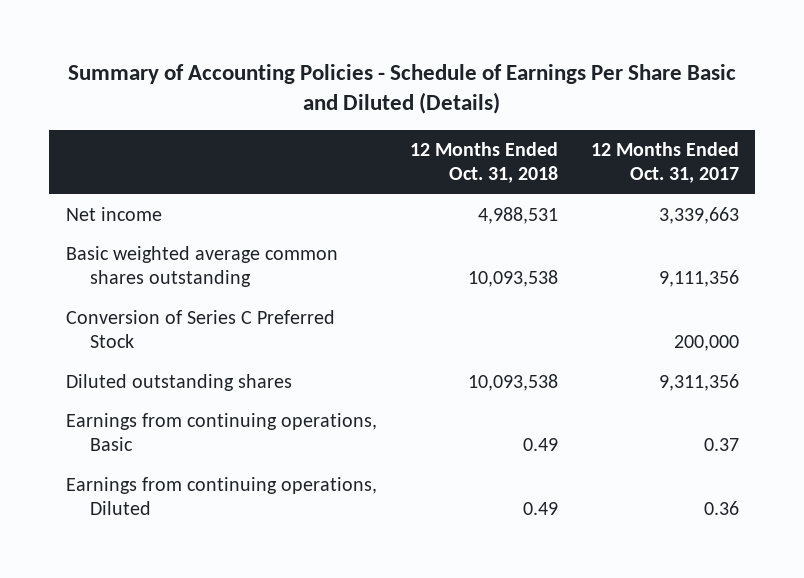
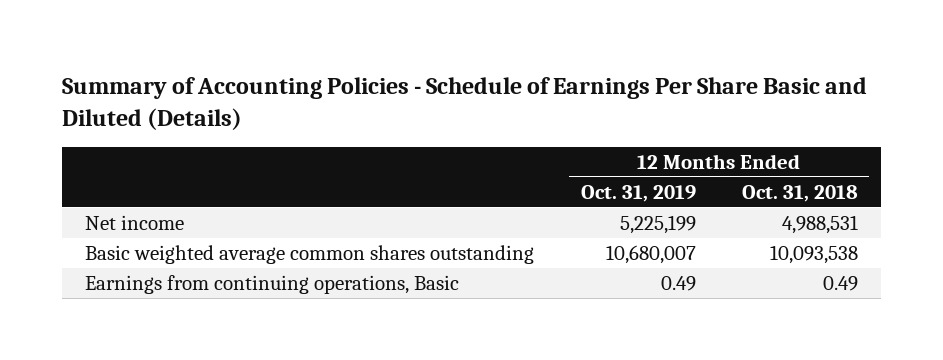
[590,142,739,184] 12 Months Ended Oct. 31, 2017 -> none
none -> [580,184,696,202] Oct. 31, 2019
[65,310,335,349] Conversion of Series C Preferred Stock -> none
[65,374,292,392] Diluted outstanding shares -> none
[65,477,377,516] Earnings from continuing operations, Diluted -> none

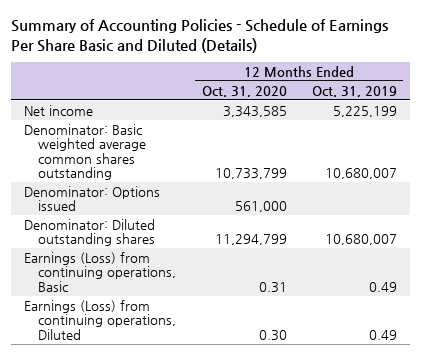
[741,184,858,202] Oct. 31, 2018 -> none
none -> [201,85,287,97] Oct. 31, 2020
[85,244,535,264] Basic weighted average common shares outstanding -> [23,123,147,181] Denominator: Basic weighted average common shares outstanding
none -> [23,185,160,212] Denominator: Options issued
none -> [23,218,156,247] Denominator: Diluted outstanding shares
[85,274,460,294] Earnings from continuing operations, Basic -> [23,251,177,292] Earnings (Loss) from continuing operations, Basic
none -> [23,299,177,340] Earnings (Loss) from continuing operations, Diluted

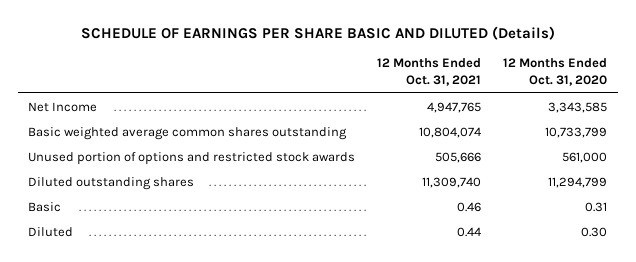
[11,19,389,53] Summary of Accounting Policies - Schedule of Earnings Per Share Basic and Diluted (Details) -> [80,25,555,40] SCHEDULE OF EARNINGS PER SHARE BASIC AND DILUTED (Details)
[311,85,397,97] Oct. 31, 2019 -> none
none -> [377,58,482,87] 12 Months Ended Oct. 31, 2021
[23,104,93,116] Net income -> [28,101,98,112] Net Income
[23,123,147,181] Denominator: Basic weighted average common shares outstanding -> [28,126,348,140] Basic weighted average common shares outstanding
[23,185,160,212] Denominator: Options issued -> [28,151,356,165] Unused portion of options and restricted stock awards
[23,218,156,247] Denominator: Diluted outstanding shares -> [28,176,195,190] Diluted outstanding shares
[23,251,177,292] Earnings (Loss) from continuing operations, Basic -> [28,201,62,212] Basic
[23,299,177,340] Earnings (Loss) from continuing operations, Diluted -> [28,226,74,237] Diluted

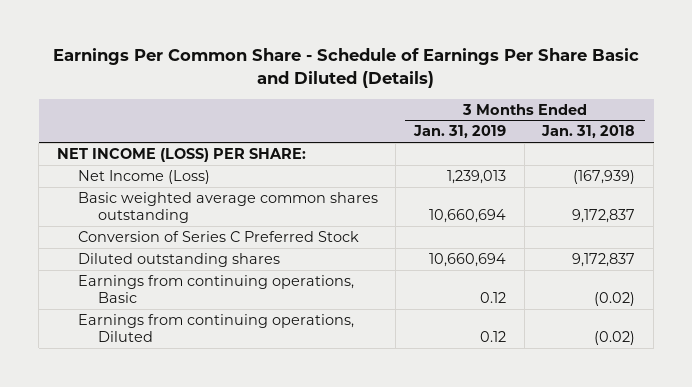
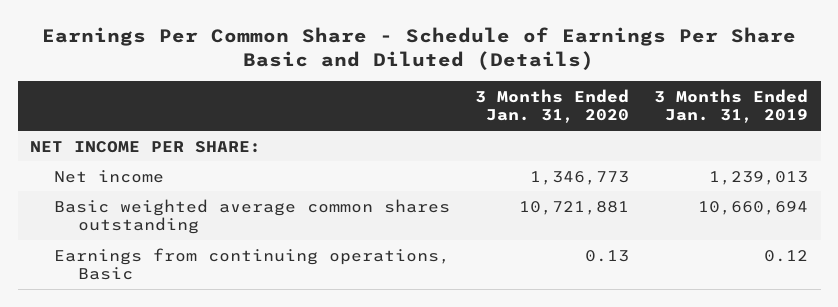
[541,125,636,139] Jan. 31, 2018 -> none
none -> [475,88,630,124] 3 Months Ended Jan. 31, 2020
[57,148,307,163] NET INCOME (LOSS) PER SHARE: -> [30,140,262,153] NET INCOME PER SHARE:
[77,170,210,185] Net Income (Loss) -> [53,169,164,183] Net income
[77,231,359,243] Conversion of Series C Preferred Stock -> none
[77,253,280,268] Diluted outstanding shares -> none
[77,314,354,342] Earnings from continuing operations, Diluted -> none

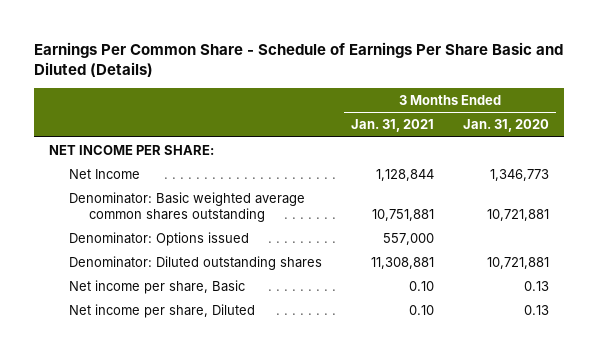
[654,88,809,124] 3 Months Ended Jan. 31, 2019 -> none
none -> [350,119,434,133] Jan. 31, 2021
[53,169,164,183] Net income -> [68,168,140,179] Net Income
[53,198,450,235] Basic weighted average common shares outstanding -> [68,191,305,223] Denominator: Basic weighted average common shares outstanding
none -> [68,231,249,246] Denominator: Options issued
none -> [68,255,322,270] Denominator: Diluted outstanding shares
[53,247,450,281] Earnings from continuing operations, Basic -> [68,279,245,294] Net income per share, Basic
none -> [68,303,255,318] Net income per share, Diluted

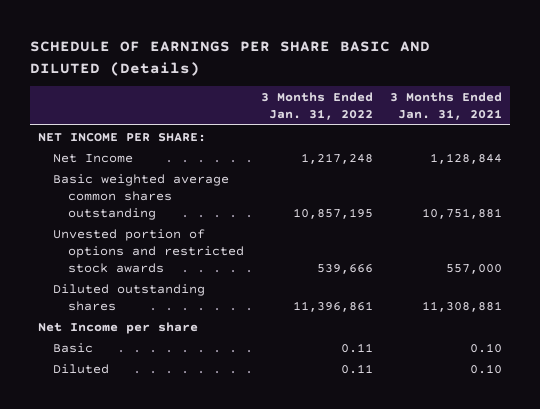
[34,41,564,78] Earnings Per Common Share - Schedule of Earnings Per Share Basic and Diluted (Details) -> [29,41,430,76] SCHEDULE OF EARNINGS PER SHARE BASIC AND DILUTED (Details)
[463,119,550,133] Jan. 31, 2020 -> none
none -> [260,92,373,120] 3 Months Ended Jan. 31, 2022
[68,191,305,223] Denominator: Basic weighted average common shares outstanding -> [53,173,230,220] Basic weighted average common shares outstanding
[68,231,249,246] Denominator: Options issued -> [53,228,245,273] Unvested portion of options and restricted stock awards
[68,255,322,270] Denominator: Diluted outstanding shares -> [53,283,206,311] Diluted outstanding shares
none -> [38,321,199,334] Net Income per share
[68,279,245,294] Net income per share, Basic -> [53,342,94,353] Basic
[68,303,255,318] Net income per share, Diluted -> [53,363,110,374] Diluted

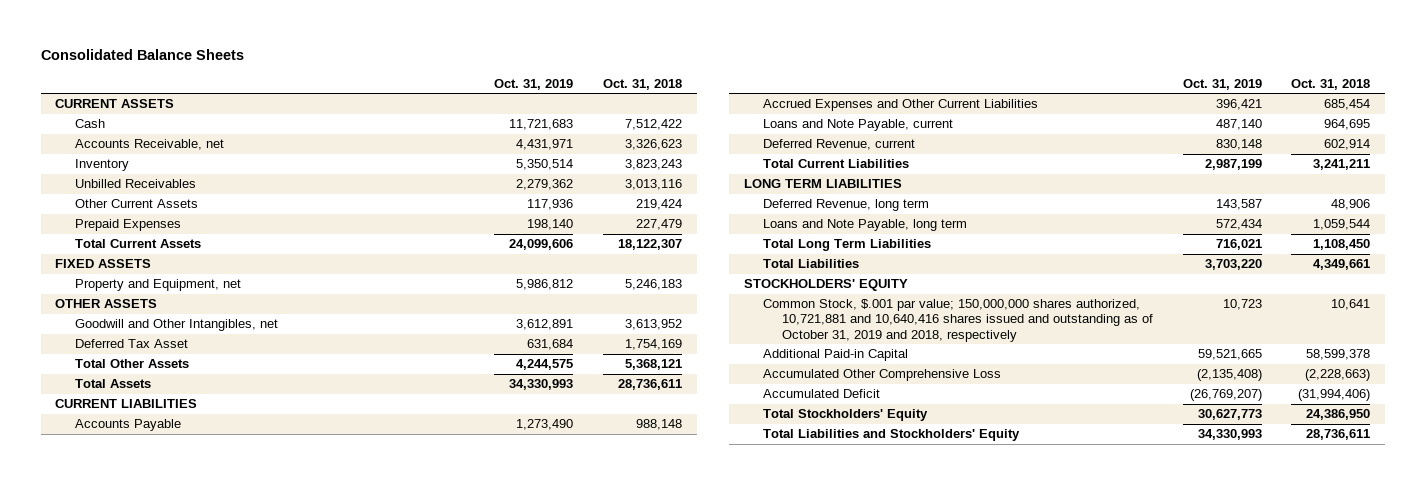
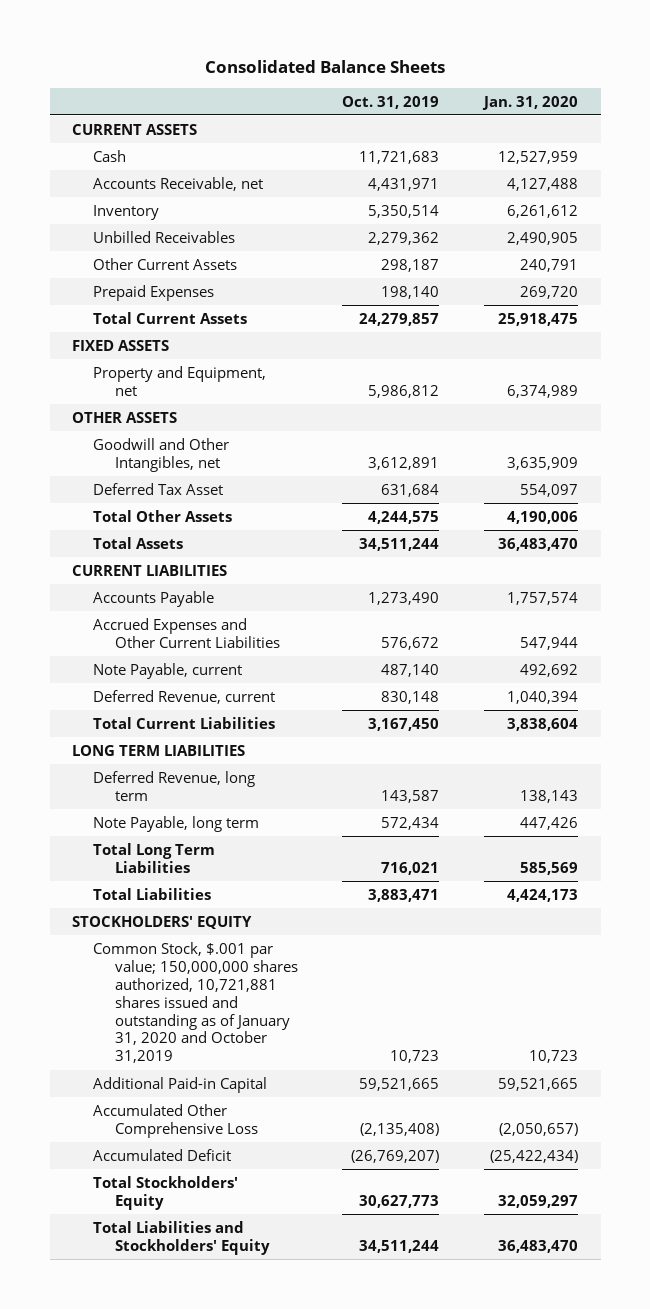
[603,78,683,90] Oct. 31, 2018 -> none
none -> [482,95,579,110] Jan. 31, 2020
[527,199,574,211] 117,936 -> [381,258,440,272] 298,187
[509,239,574,251] 24,099,606 -> [359,312,440,326] 24,279,857
[509,379,574,391] 34,330,993 -> [359,537,440,551] 34,511,244
[1215,99,1262,111] 396,421 -> [381,636,440,650] 576,672
[762,119,953,132] Loans and Note Payable, current -> [93,662,243,679] Note Payable, current
[1204,159,1262,171] 2,987,199 -> [368,717,440,731] 3,167,450
[762,219,967,232] Loans and Note Payable, long term -> [93,815,260,832] Note Payable, long term
[1204,259,1262,271] 3,703,220 -> [368,888,440,902] 3,883,471
[762,299,1154,342] Common Stock, $.001 par value; 150,000,000 shares authorized, 10,721,881 and 10,640,416 shares issued and outstanding as of October 31, 2019 and 2018, respectively -> [93,941,298,1064] Common Stock, $.001 par value; 150,000,000 shares authorized, 10,721,881 shares issued and outstanding as of January 31, 2020 and October 31,2019
[1197,429,1262,441] 34,330,993 -> [359,1239,440,1253] 34,511,244

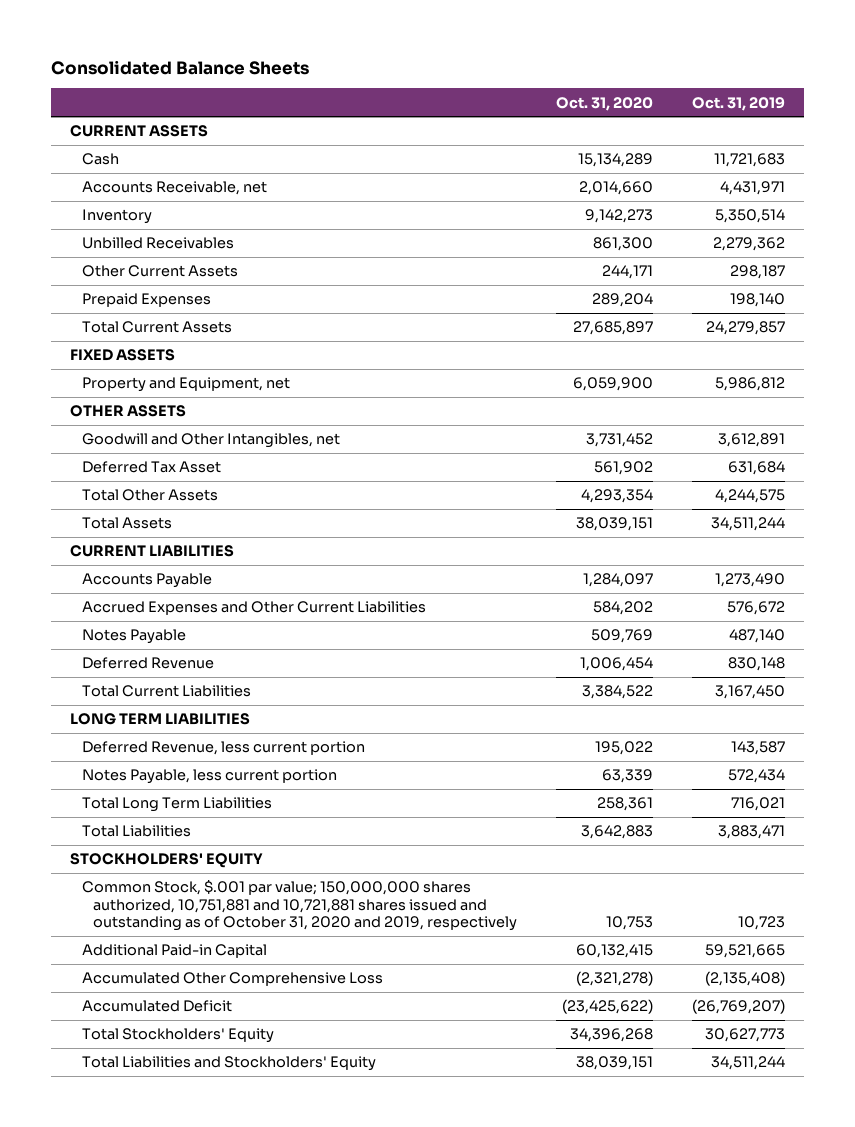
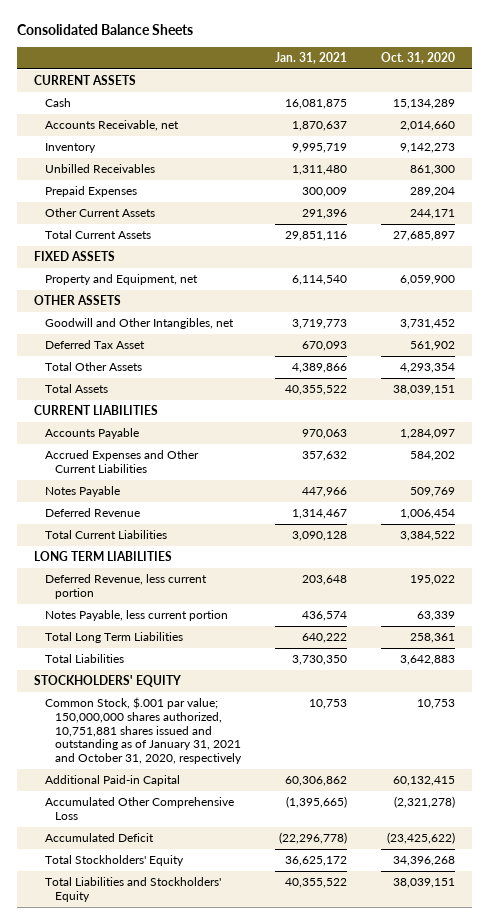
[691,96,785,111] Oct. 31, 2019 -> none
none -> [275,51,348,64] Jan. 31, 2021
[81,265,238,278] Other Current Assets -> [44,208,155,218] Other Current Assets
[81,880,518,932] Common Stock, $.001 par value; 150,000,000 shares authorized, 10,751,881 and 10,721,881 shares issued and outstanding as of October 31, 2020 and 2019, respectively -> [44,697,243,764] Common Stock, $.001 par value; 150,000,000 shares authorized, 10,751,881 shares issued and outstanding as of January 31, 2021 and October 31, 2020, respectively

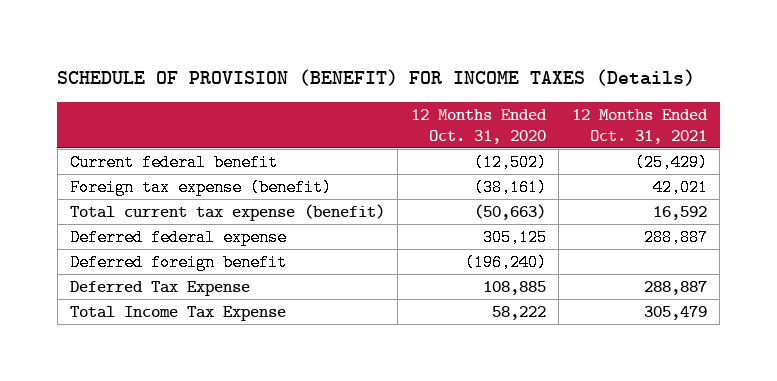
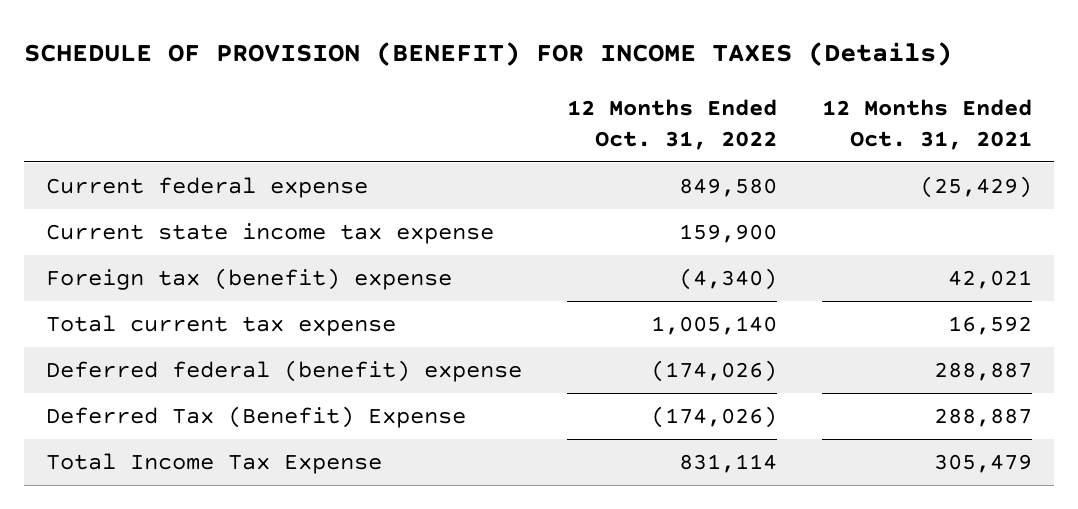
[410,108,547,144] 12 Months Ended Oct. 31, 2020 -> none
none -> [567,98,778,150] 12 Months Ended Oct. 31, 2022
[69,253,287,271] Deferred foreign benefit -> none
[69,153,278,171] Current federal benefit -> [46,177,369,199] Current federal expense
none -> [46,223,495,245] Current state income tax expense
[69,178,332,196] Foreign tax expense (benefit) -> [46,268,453,291] Foreign tax (benefit) expense
[69,203,385,221] Total current tax expense (benefit) -> [46,315,397,337] Total current tax expense
[69,228,287,246] Deferred federal expense -> [46,360,523,383] Deferred federal (benefit) expense
[69,280,250,296] Deferred Tax Expense -> [46,406,467,429] Deferred Tax (Benefit) Expense

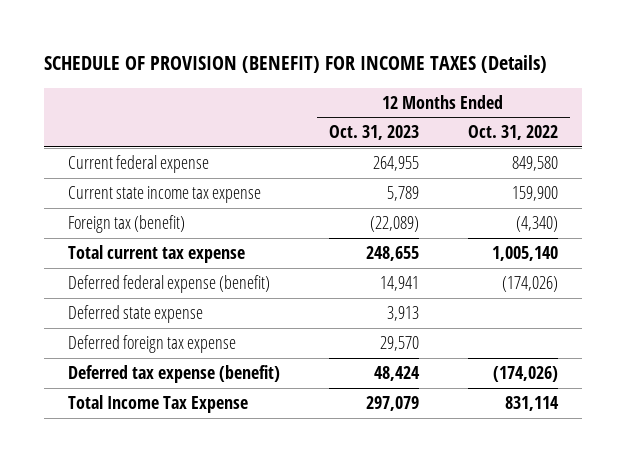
[822,98,1033,150] 12 Months Ended Oct. 31, 2021 -> none
none -> [328,125,419,141] Oct. 31, 2023
[46,268,453,291] Foreign tax (benefit) expense -> [67,214,185,233] Foreign tax (benefit)
[46,360,523,383] Deferred federal (benefit) expense -> [67,274,270,293] Deferred federal expense (benefit)
none -> [67,304,203,323] Deferred state expense
none -> [67,334,236,353] Deferred foreign tax expense
[46,406,467,429] Deferred Tax (Benefit) Expense -> [67,364,280,383] Deferred tax expense (benefit)

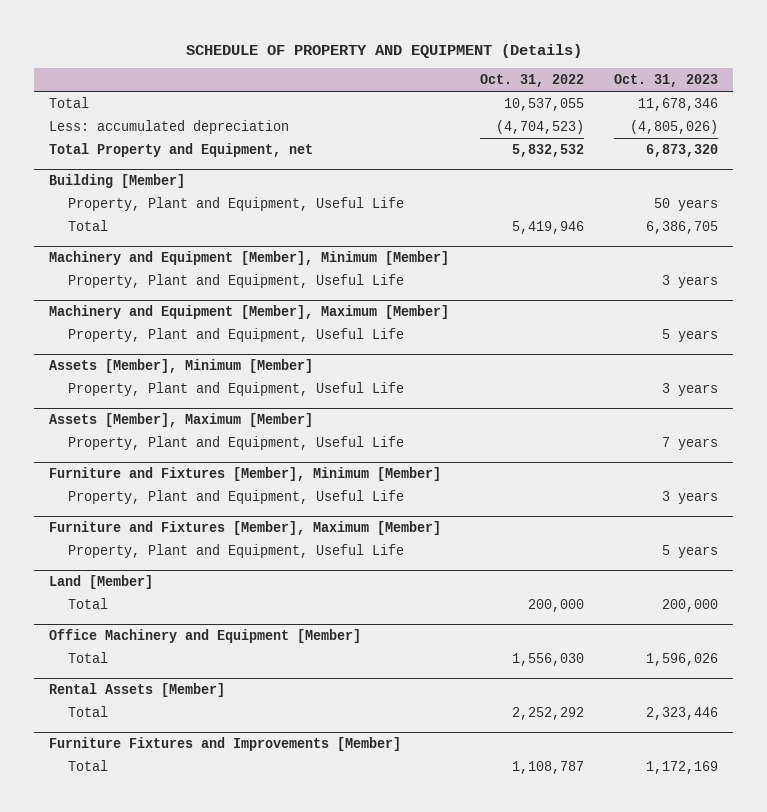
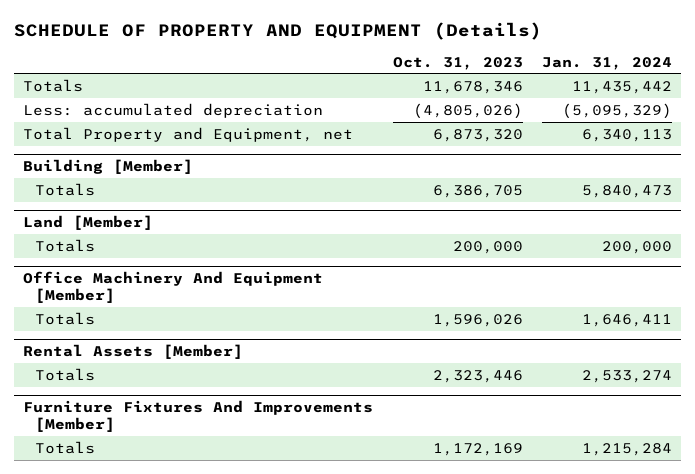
[479,74,584,88] Oct. 31, 2022 -> none
none -> [541,56,672,70] Jan. 31, 2024
[48,97,89,109] Total -> [23,78,84,92] Totals
[68,197,405,212] Property, Plant and Equipment, Useful Life -> none
[48,251,449,266] Machinery and Equipment [Member], Minimum [Member] -> none
[68,274,405,289] Property, Plant and Equipment, Useful Life -> none
[48,305,449,320] Machinery and Equipment [Member], Maximum [Member] -> none
[68,328,405,343] Property, Plant and Equipment, Useful Life -> none
[48,359,313,374] Assets [Member], Minimum [Member] -> none
[68,382,405,397] Property, Plant and Equipment, Useful Life -> none
[48,413,313,428] Assets [Member], Maximum [Member] -> none
[68,436,405,451] Property, Plant and Equipment, Useful Life -> none
[48,467,441,482] Furniture and Fixtures [Member], Minimum [Member] -> none
[68,490,405,505] Property, Plant and Equipment, Useful Life -> none
[48,521,441,536] Furniture and Fixtures [Member], Maximum [Member] -> none
[68,544,405,559] Property, Plant and Equipment, Useful Life -> none
[68,220,109,232] Total -> [35,182,96,196] Totals
[68,598,109,610] Total -> [35,238,96,252] Totals
[48,629,361,644] Office Machinery and Equipment [Member] -> [23,271,324,304] Office Machinery And Equipment [Member]
[68,652,109,664] Total -> [35,311,96,325] Totals
[68,706,109,718] Total -> [35,367,96,381] Totals
[48,737,401,752] Furniture Fixtures and Improvements [Member] -> [23,400,374,433] Furniture Fixtures And Improvements [Member]
[68,760,109,772] Total -> [35,440,96,454] Totals

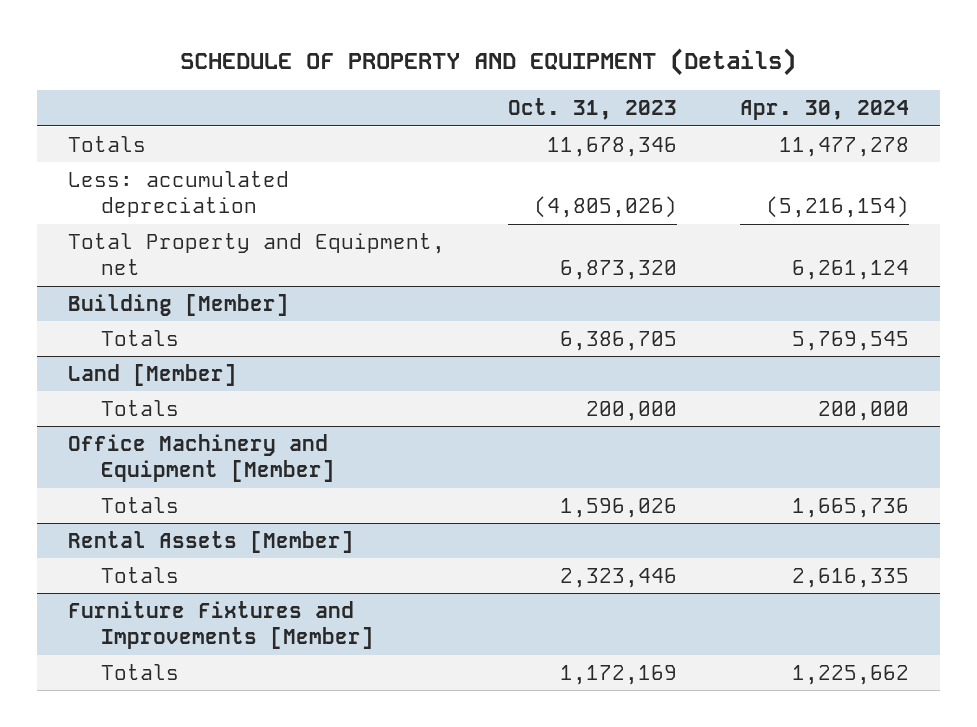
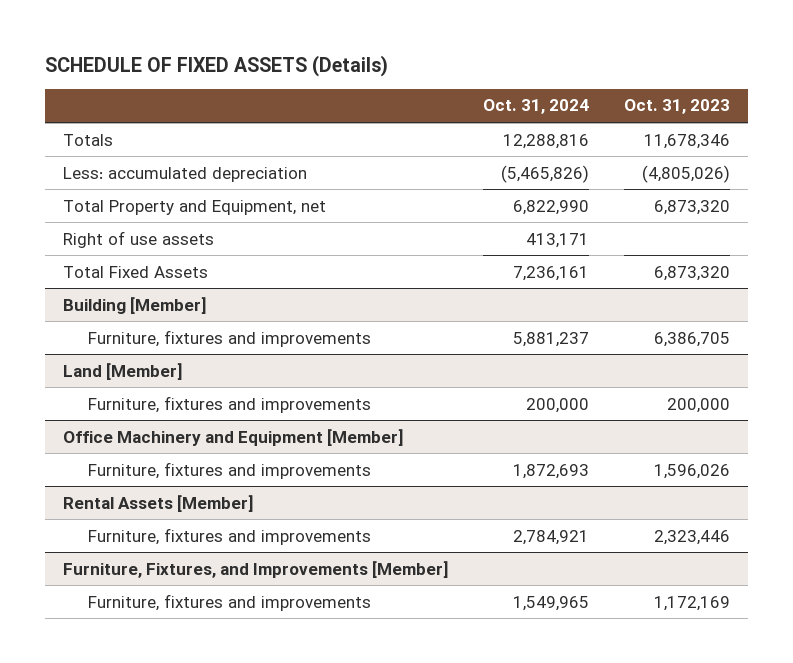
[180,48,797,77] SCHEDULE OF PROPERTY AND EQUIPMENT (Details) -> [45,54,389,77] SCHEDULE OF FIXED ASSETS (Details)
[739,100,909,121] Apr. 30, 2024 -> none
none -> [483,99,590,115] Oct. 31, 2024
none -> [62,230,214,248] Right of use assets
none -> [62,265,208,278] Total Fixed Assets
[100,330,179,347] Totals -> [87,329,371,347] Furniture, fixtures and improvements
[100,400,179,417] Totals -> [87,395,371,413] Furniture, fixtures and improvements
[100,497,179,514] Totals -> [87,461,371,479] Furniture, fixtures and improvements
[100,567,179,584] Totals -> [87,527,371,545] Furniture, fixtures and improvements
[68,601,374,650] Furniture Fixtures and Improvements [Member] -> [62,560,449,578] Furniture, Fixtures, and Improvements [Member]
[100,664,179,681] Totals -> [87,593,371,611] Furniture, fixtures and improvements

